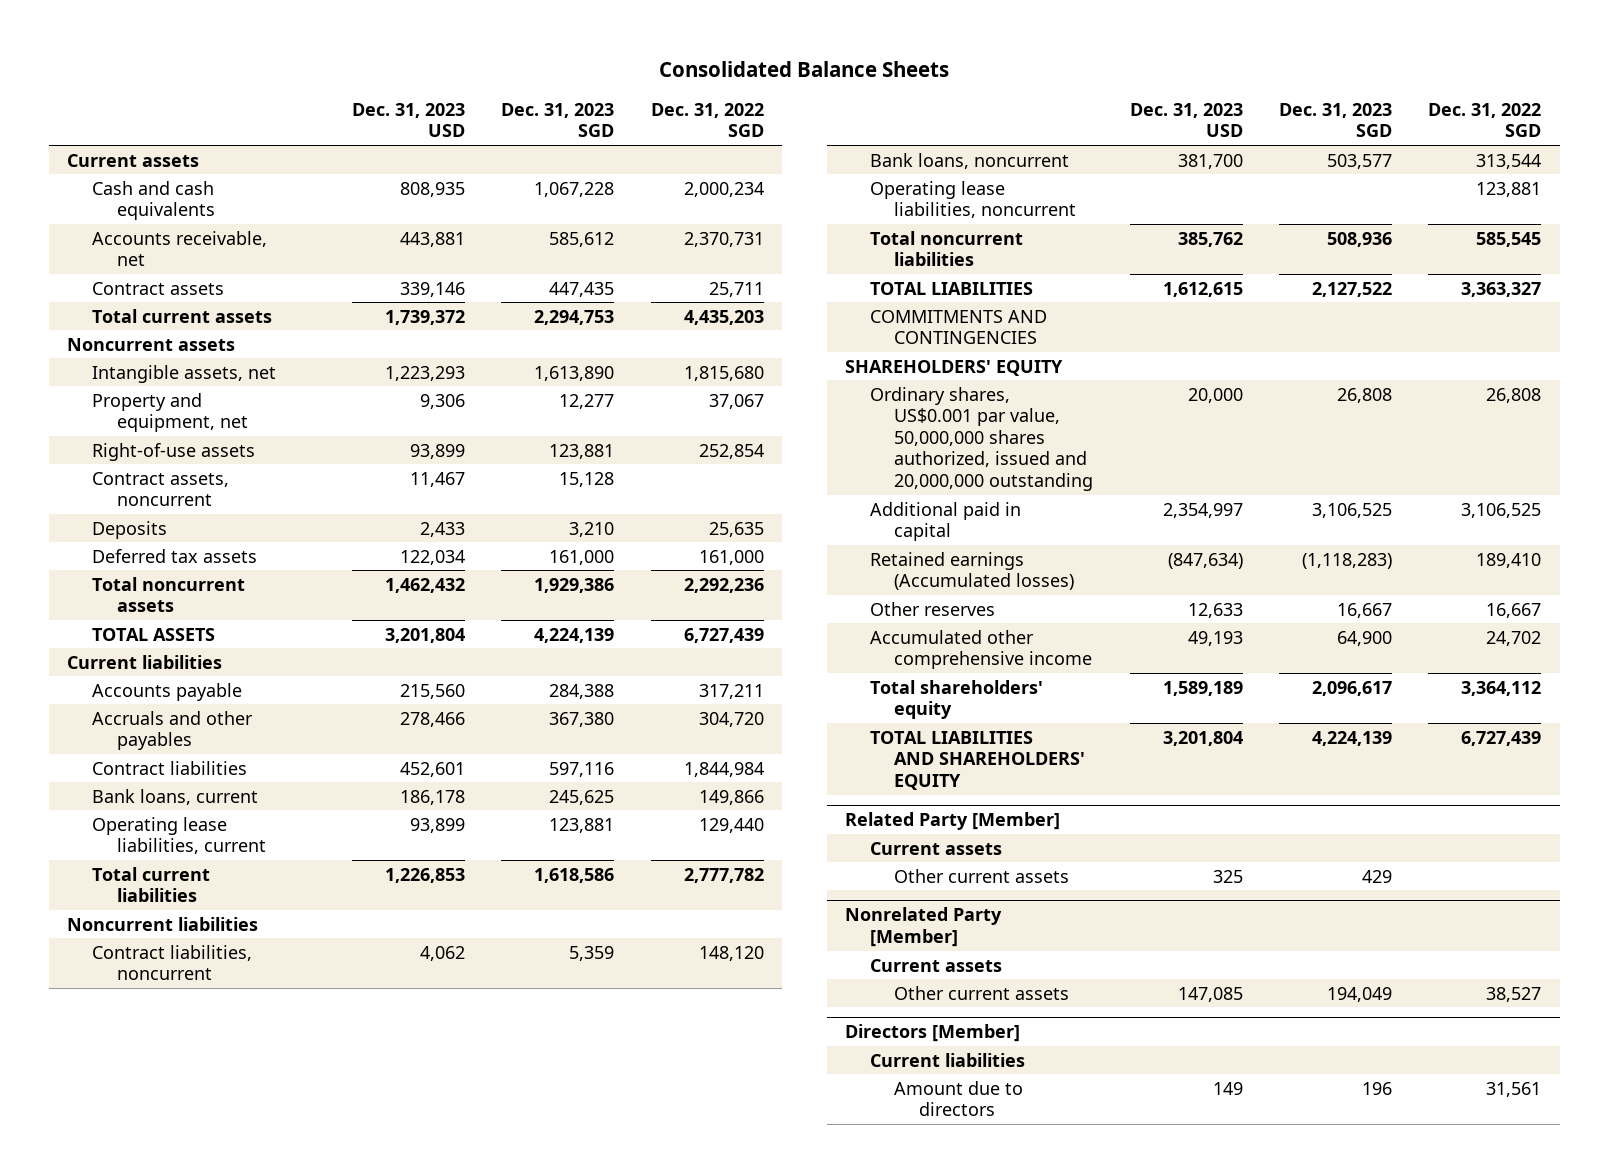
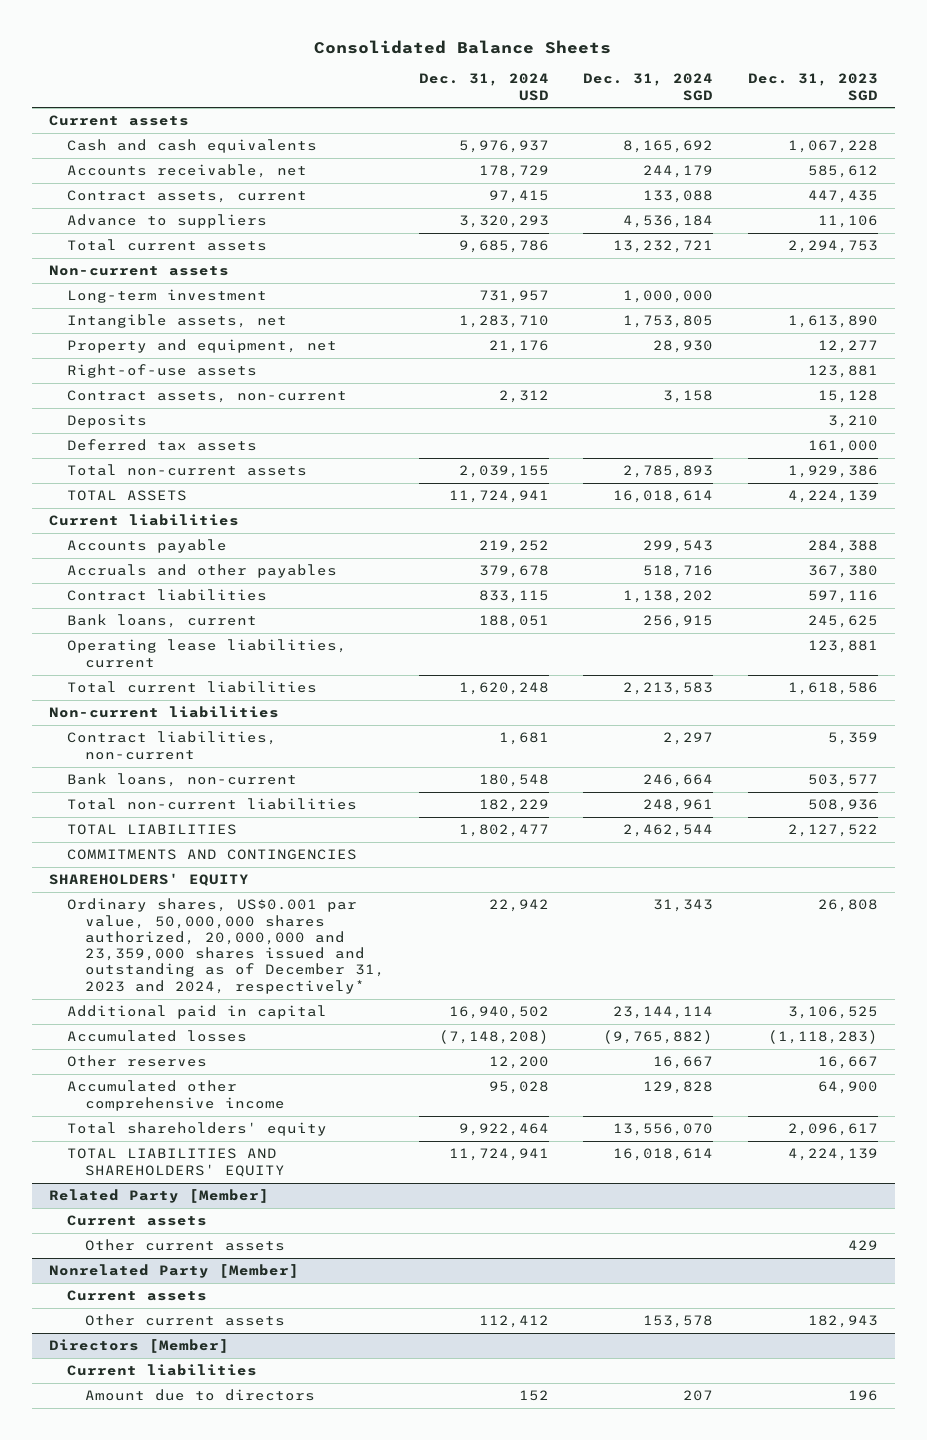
[351,102,465,138] Dec. 31, 2023 USD -> none
[650,102,764,138] Dec. 31, 2022 SGD -> none
none -> [419,73,550,101] Dec. 31, 2024 USD
none -> [583,73,714,101] Dec. 31, 2024 SGD
[91,281,224,295] Contract assets -> [66,190,307,204] Contract assets, current
none -> [66,214,267,229] Advance to suppliers
[67,337,236,351] Noncurrent assets -> [48,265,229,277] Non-current assets
none -> [66,289,267,304] Long-term investment
[91,471,229,507] Contract assets, noncurrent -> [66,390,347,404] Contract assets, non-current
[91,576,245,613] Total noncurrent assets -> [66,464,307,477] Total non-current assets
[869,180,1077,219] Operating lease liabilities, noncurrent -> none
[67,916,259,931] Noncurrent liabilities -> [48,706,279,719] Non-current liabilities
[91,944,252,981] Contract liabilities, noncurrent -> [66,731,277,760] Contract liabilities, non-current
[869,152,1069,169] Bank loans, noncurrent -> [66,773,297,788] Bank loans, non-current
[869,230,1023,267] Total noncurrent liabilities -> [66,798,357,811] Total non-current liabilities
[869,386,1094,492] Ordinary shares, US$0.001 par value, 50,000,000 shares authorized, issued and 20,000,000 outstanding -> [66,898,385,994] Ordinary shares, US$0.001 par value, 50,000,000 shares authorized, 20,000,000 and 23,359,000 shares issued and outstanding as of December 31, 2023 and 2024, respectively*
[869,551,1075,591] Retained earnings (Accumulated losses) -> [66,1030,247,1043] Accumulated losses
[1327,986,1393,1002] 194,049 -> [807,1315,878,1329] 182,943

